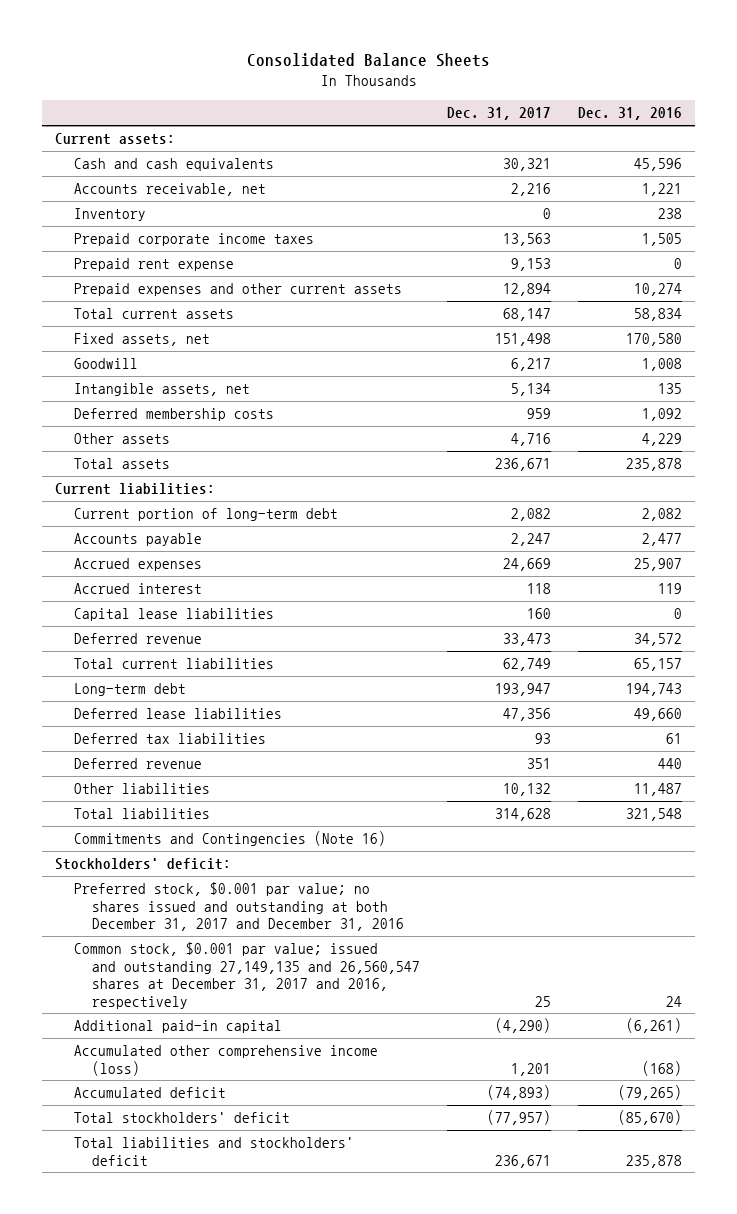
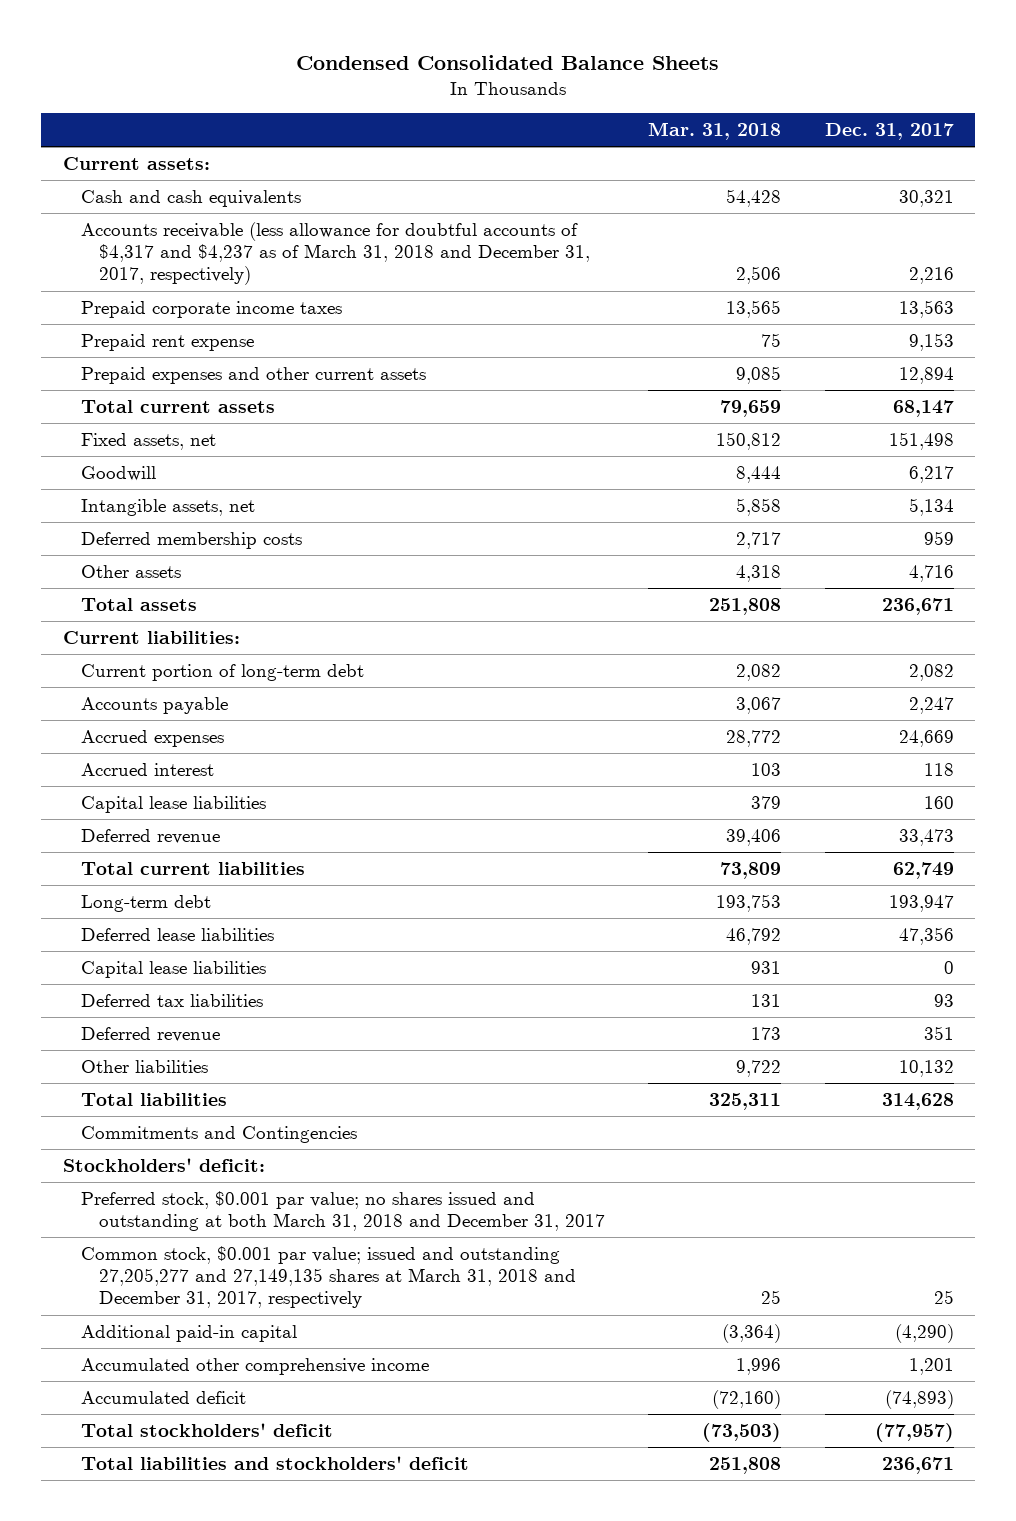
[246,53,490,68] Consolidated Balance Sheets -> [296,54,720,70] Condensed Consolidated Balance Sheets
[577,107,682,121] Dec. 31, 2016 -> none
none -> [648,122,782,141] Mar. 31, 2018
[73,208,146,222] Inventory -> none
[73,183,266,197] Accounts receivable, net -> [80,221,590,286] Accounts receivable (less allowance for doubtful accounts of $4,317 and $4,237 as of March 31, 2018 and December 31, 2017, respectively)
none -> [80,960,266,978] Capital lease liabilities
[73,831,386,847] Commitments and Contingencies (Note 16) -> [80,1125,357,1143] Commitments and Contingencies
[73,882,404,932] Preferred stock, $0.001 par value; no shares issued and outstanding at both December 31, 2017 and December 31, 2016 -> [80,1190,605,1232] Preferred stock, $0.001 par value; no shares issued and outstanding at both March 31, 2018 and December 31, 2017
[73,942,420,1009] Common stock, $0.001 par value; issued and outstanding 27,149,135 and 26,560,547 shares at December 31, 2017 and 2016, respectively -> [80,1245,576,1309] Common stock, $0.001 par value; issued and outstanding 27,205,277 and 27,149,135 shares at March 31, 2018 and December 31, 2017, respectively
[73,1045,378,1076] Accumulated other comprehensive income (loss) -> [80,1357,429,1375] Accumulated other comprehensive income

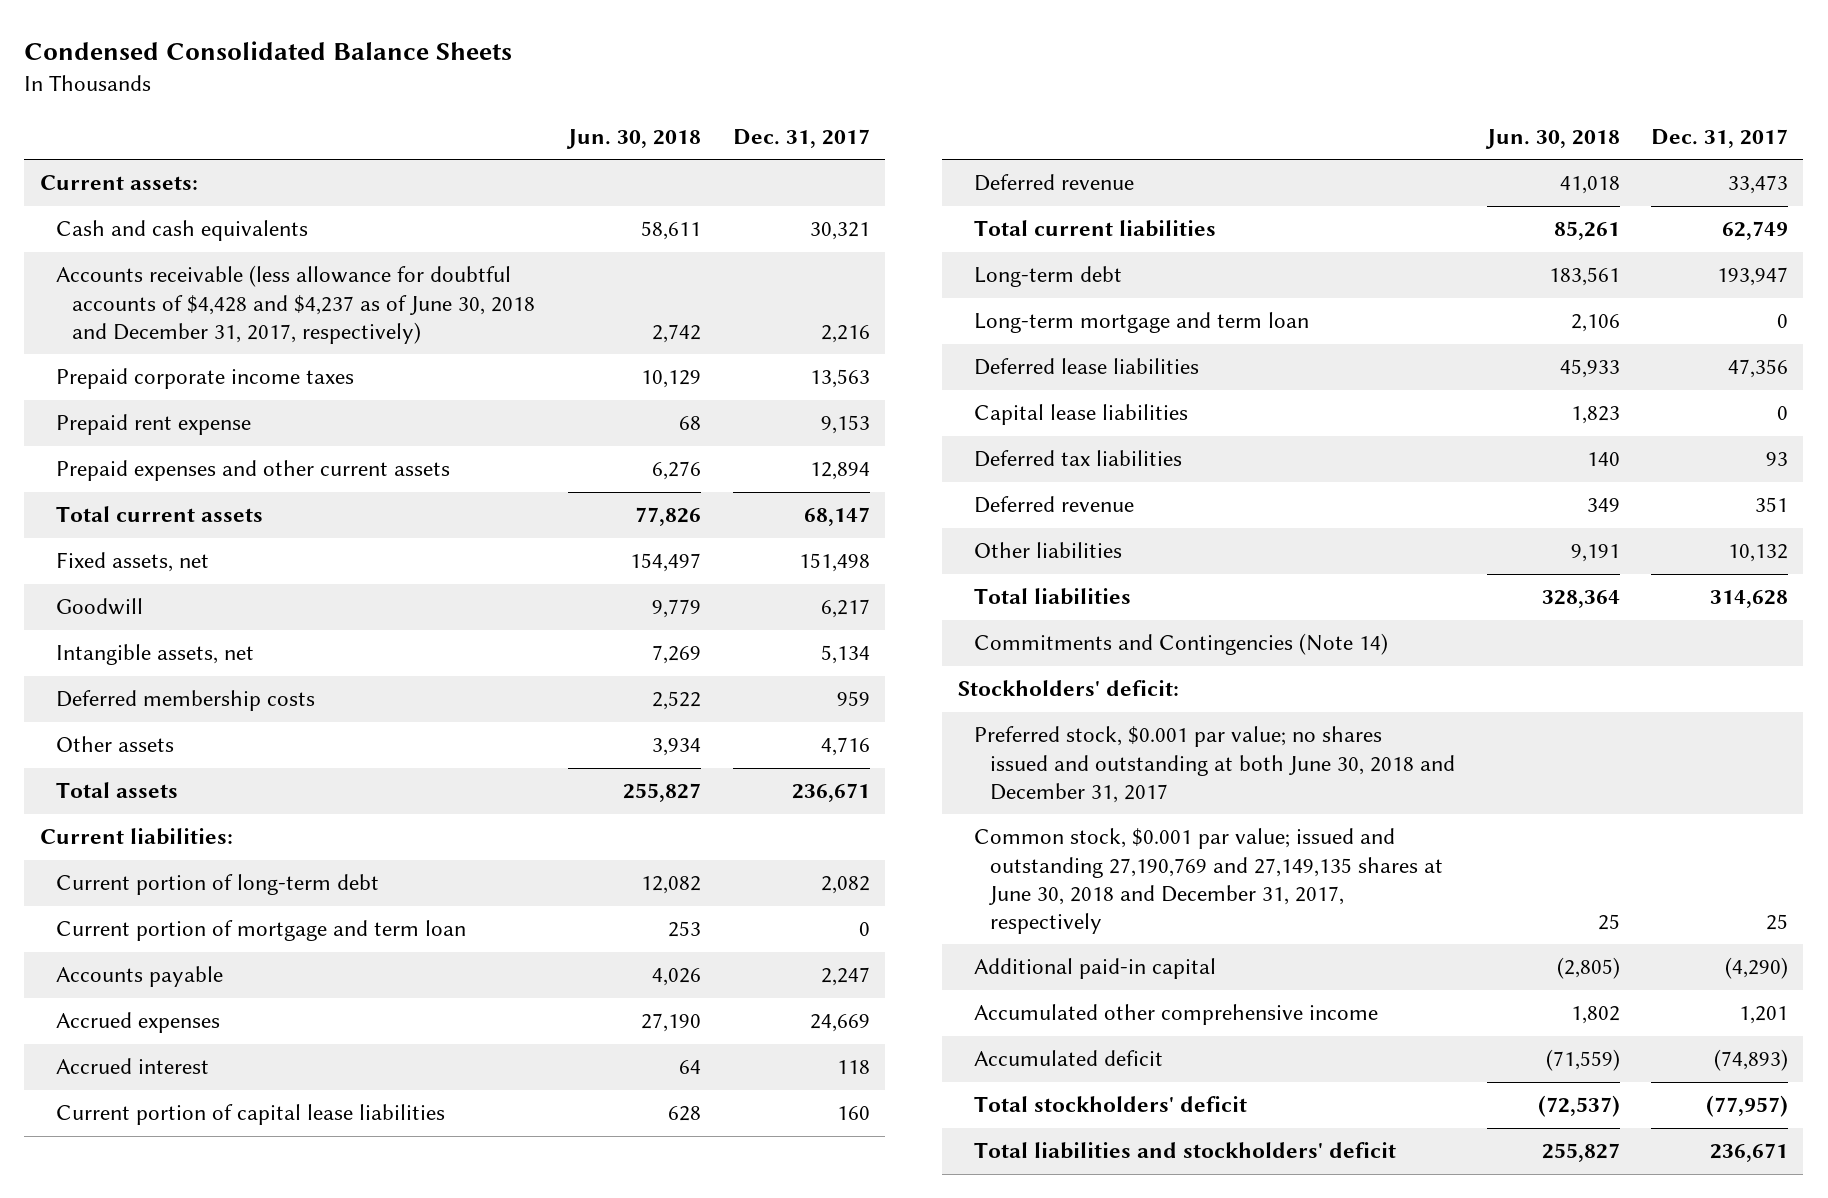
[648,122,782,141] Mar. 31, 2018 -> none
none -> [566,128,702,149] Jun. 30, 2018
[80,221,590,286] Accounts receivable (less allowance for doubtful accounts of $4,317 and $4,237 as of March 31, 2018 and December 31, 2017, respectively) -> [56,265,536,344] Accounts receivable (less allowance for doubtful accounts of $4,428 and $4,237 as of June 30, 2018 and December 31, 2017, respectively)
none -> [56,920,467,942] Current portion of mortgage and term loan
[80,795,266,813] Capital lease liabilities -> [56,1104,446,1126] Current portion of capital lease liabilities
none -> [974,312,1310,334] Long-term mortgage and term loan
[80,1125,357,1143] Commitments and Contingencies -> [974,633,1389,656] Commitments and Contingencies (Note 14)
[80,1190,605,1232] Preferred stock, $0.001 par value; no shares issued and outstanding at both March 31, 2018 and December 31, 2017 -> [974,726,1456,803] Preferred stock, $0.001 par value; no shares issued and outstanding at both June 30, 2018 and December 31, 2017
[80,1245,576,1309] Common stock, $0.001 par value; issued and outstanding 27,205,277 and 27,149,135 shares at March 31, 2018 and December 31, 2017, respectively -> [974,828,1444,935] Common stock, $0.001 par value; issued and outstanding 27,190,769 and 27,149,135 shares at June 30, 2018 and December 31, 2017, respectively

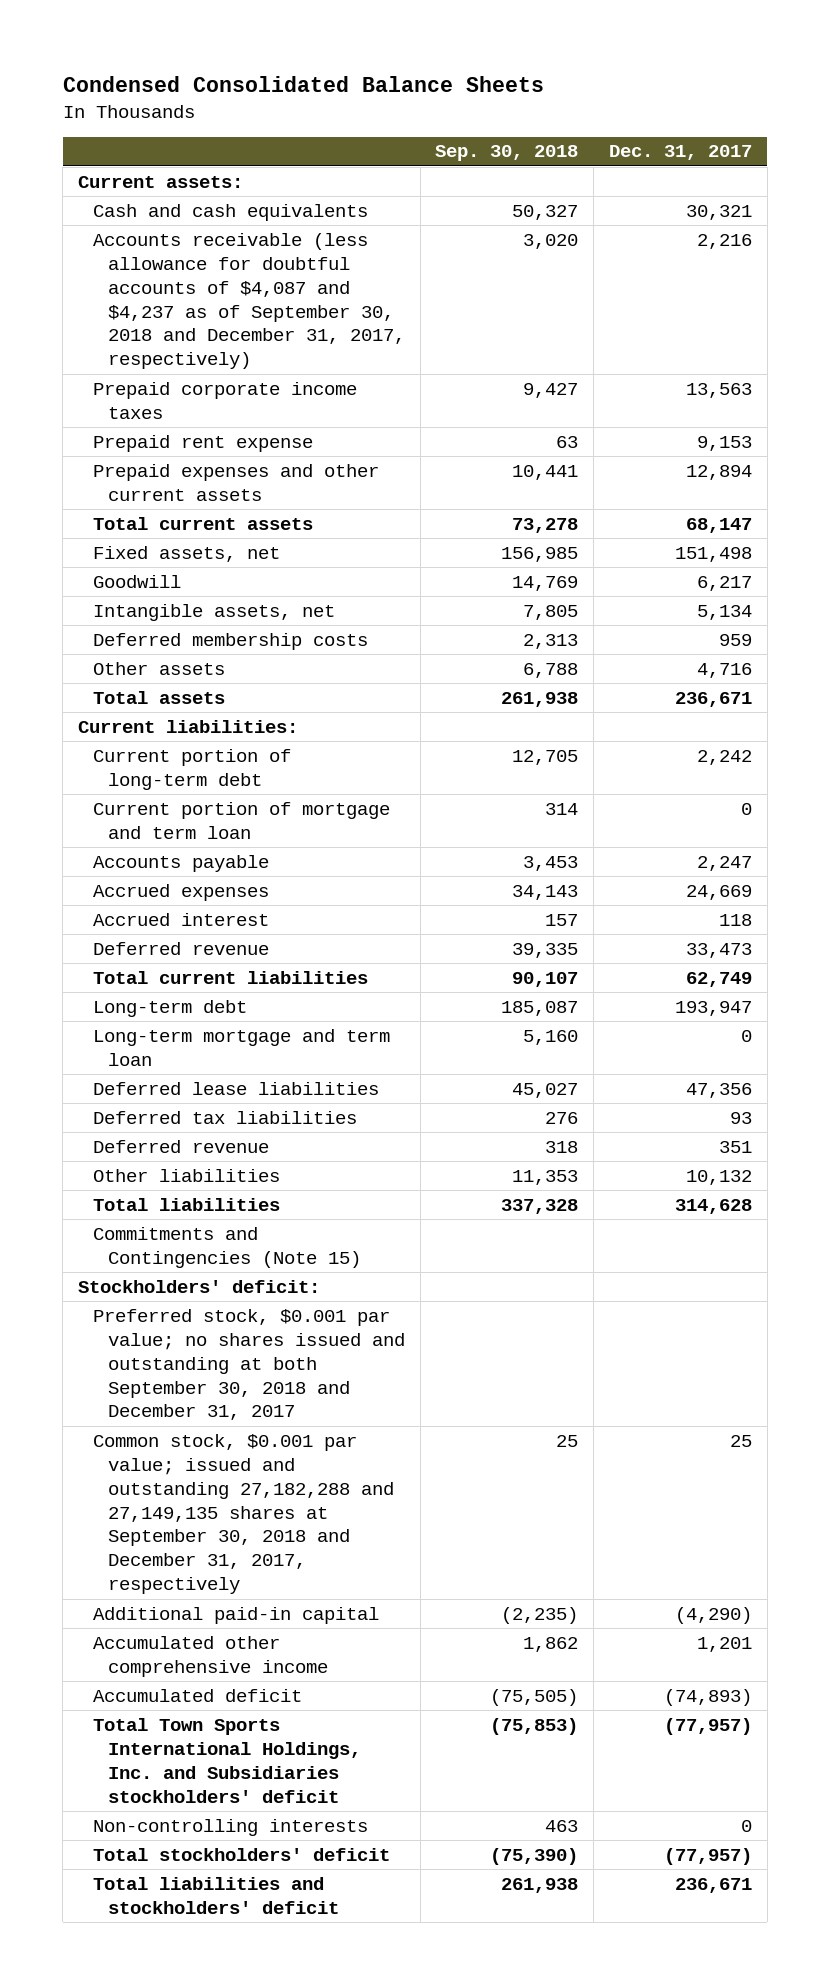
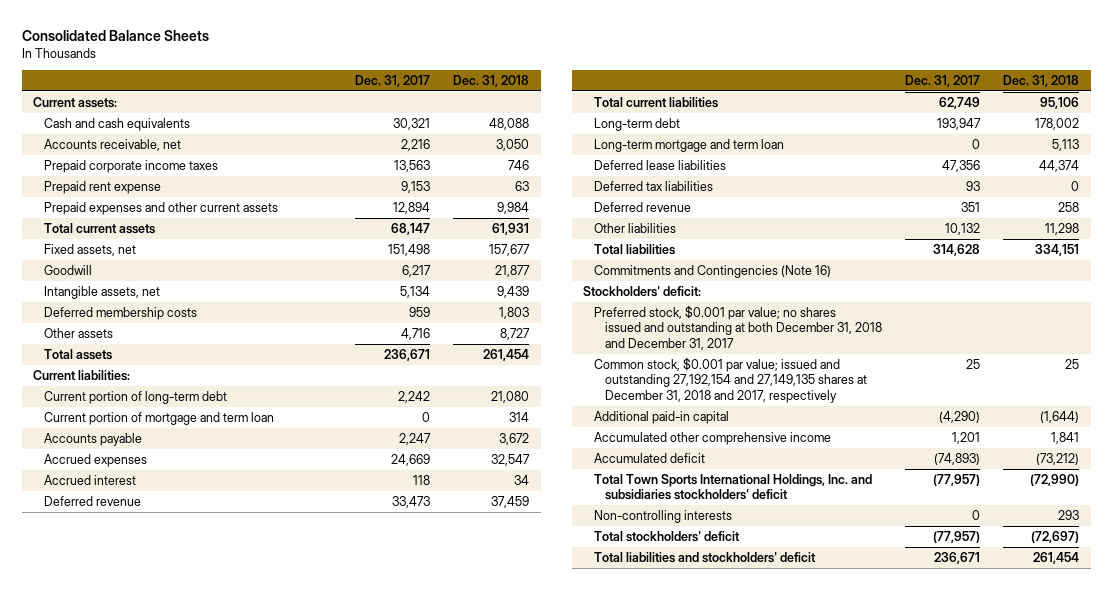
[62,76,544,93] Condensed Consolidated Balance Sheets -> [22,30,210,42] Consolidated Balance Sheets
[435,145,579,162] Sep. 30, 2018 -> none
none -> [453,75,530,88] Dec. 31, 2018
[93,232,405,370] Accounts receivable (less allowance for doubtful accounts of $4,087 and $4,237 as of September 30, 2018 and December 31, 2017, respectively) -> [44,138,182,151] Accounts receivable, net
[93,1226,361,1268] Commitments and Contingencies (Note 15) -> [594,264,832,278] Commitments and Contingencies (Note 16)
[93,1308,405,1421] Preferred stock, $0.001 par value; no shares issued and outstanding at both September 30, 2018 and December 31, 2017 -> [594,304,883,350] Preferred stock, $0.001 par value; no shares issued and outstanding at both December 31, 2018 and December 31, 2017
[93,1433,394,1595] Common stock, $0.001 par value; issued and outstanding 27,182,288 and 27,149,135 shares at September 30, 2018 and December 31, 2017, respectively -> [594,356,868,403] Common stock, $0.001 par value; issued and outstanding 27,192,154 and 27,149,135 shares at December 31, 2018 and 2017, respectively
[93,1717,361,1803] Total Town Sports International Holdings, Inc. and Subsidiaries stockholders' deficit -> [594,473,873,501] Total Town Sports International Holdings, Inc. and subsidiaries stockholders' deficit

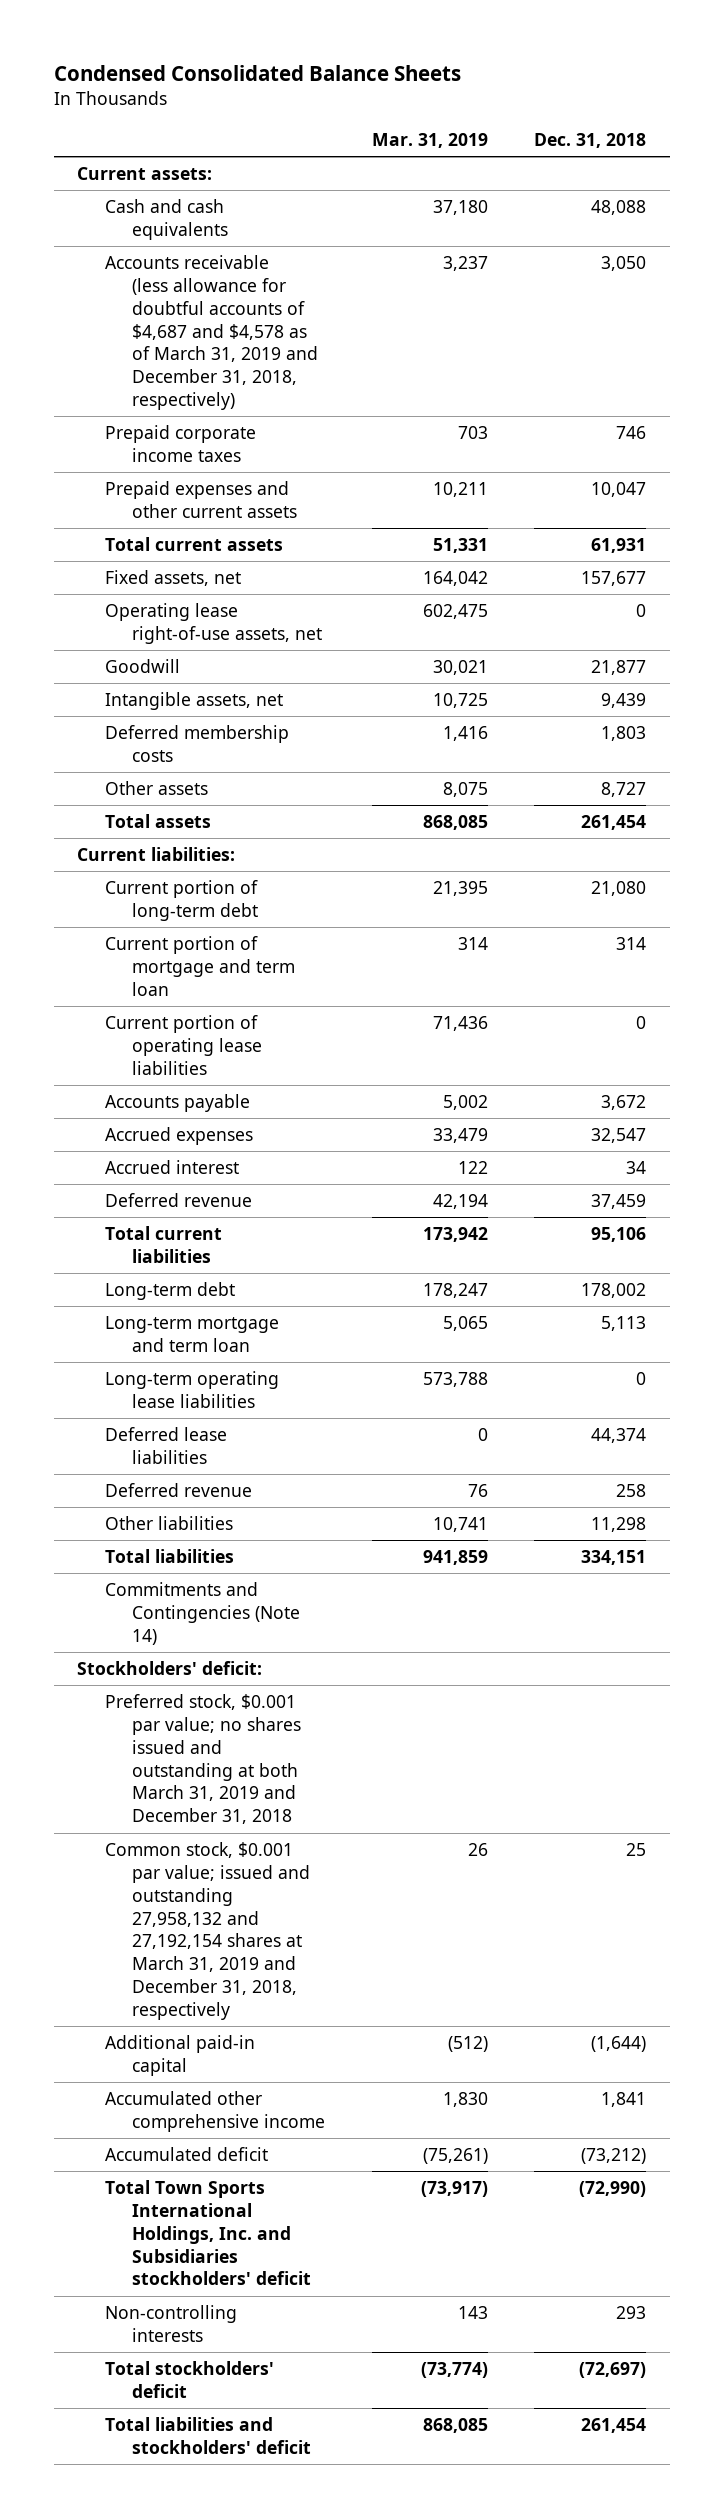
[22,30,210,42] Consolidated Balance Sheets -> [53,65,461,82] Condensed Consolidated Balance Sheets
[355,75,431,88] Dec. 31, 2017 -> none
none -> [371,132,488,148] Mar. 31, 2019
[44,138,182,151] Accounts receivable, net -> [104,255,318,411] Accounts receivable (less allowance for doubtful accounts of $4,687 and $4,578 as of March 31, 2019 and December 31, 2018, respectively)
[44,180,162,194] Prepaid rent expense -> none
[497,201,530,214] 9,984 -> [591,482,647,498] 10,047
none -> [104,603,322,644] Operating lease right-of-use assets, net
none -> [104,1015,262,1075] Current portion of operating lease liabilities
none -> [104,1371,279,1408] Long-term operating lease liabilities
[594,180,714,191] Deferred tax liabilities -> none
[594,264,832,278] Commitments and Contingencies (Note 16) -> [104,1582,300,1645] Commitments and Contingencies (Note 14)
[594,304,883,350] Preferred stock, $0.001 par value; no shares issued and outstanding at both December 31, 2018 and December 31, 2017 -> [104,1694,301,1825] Preferred stock, $0.001 par value; no shares issued and outstanding at both March 31, 2019 and December 31, 2018
[594,356,868,403] Common stock, $0.001 par value; issued and outstanding 27,192,154 and 27,149,135 shares at December 31, 2018 and 2017, respectively -> [104,1842,310,2021] Common stock, $0.001 par value; issued and outstanding 27,958,132 and 27,192,154 shares at March 31, 2019 and December 31, 2018, respectively
[594,473,873,501] Total Town Sports International Holdings, Inc. and subsidiaries stockholders' deficit -> [104,2180,311,2286] Total Town Sports International Holdings, Inc. and Subsidiaries stockholders' deficit

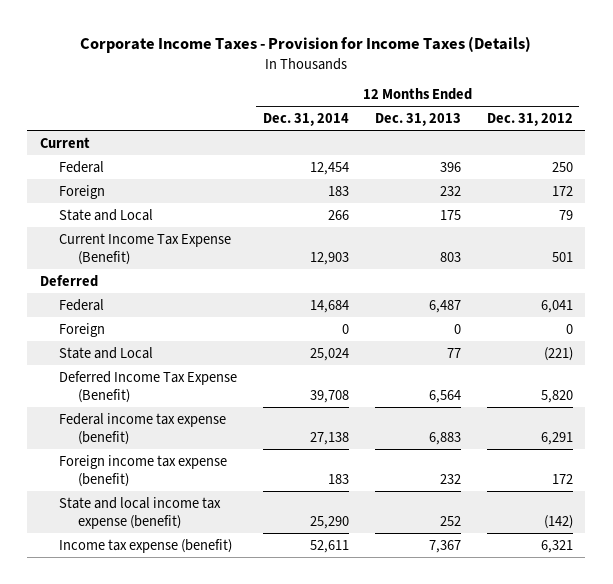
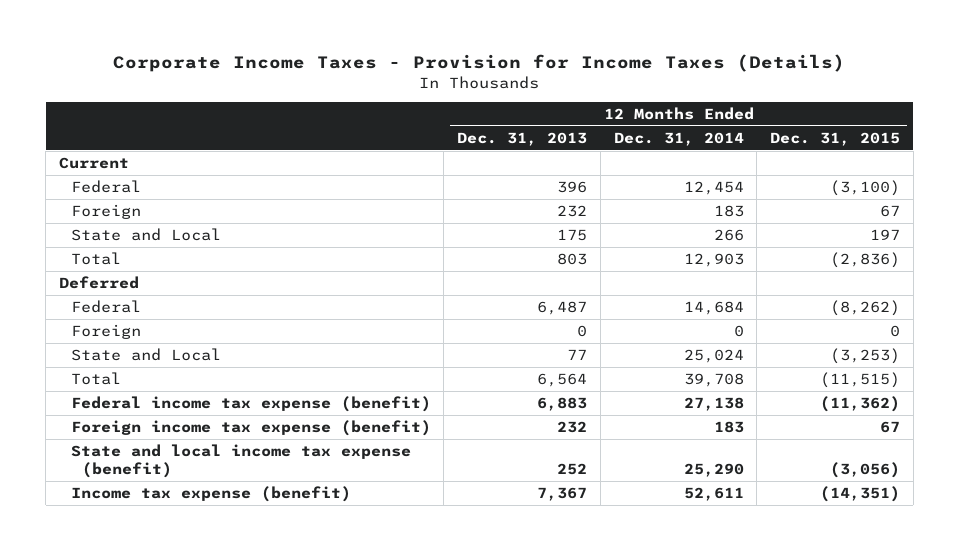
[486,113,573,127] Dec. 31, 2012 -> none
none -> [770,131,901,146] Dec. 31, 2015
[59,232,232,265] Current Income Tax Expense (Benefit) -> [70,252,121,266] Total
[59,370,238,403] Deferred Income Tax Expense (Benefit) -> [70,372,121,386] Total

